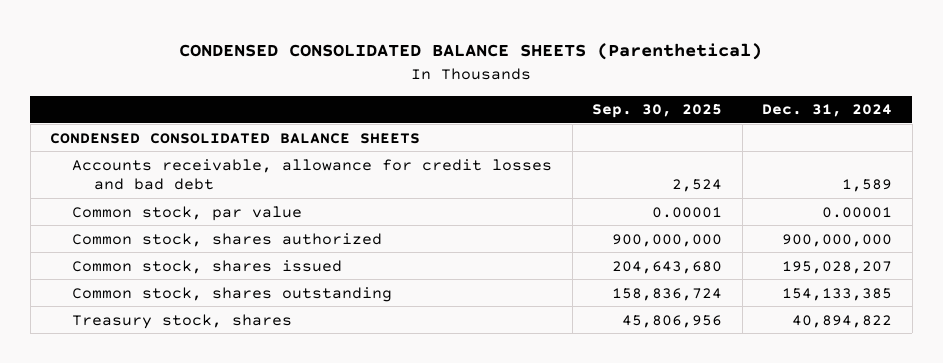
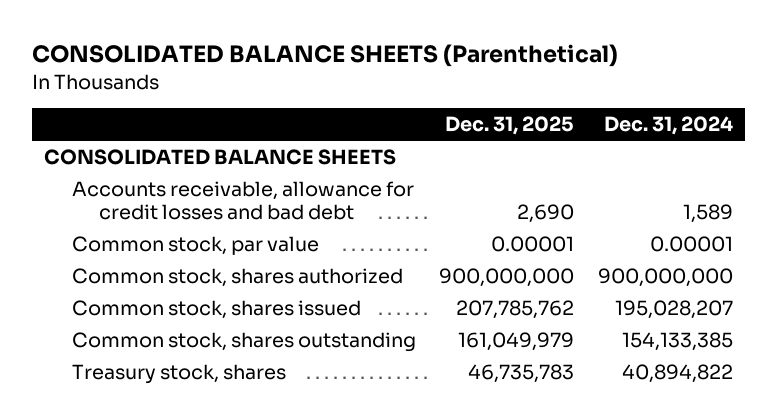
[179,43,763,61] CONDENSED CONSOLIDATED BALANCE SHEETS (Parenthetical) -> [32,44,619,68] CONSOLIDATED BALANCE SHEETS (Parenthetical)
[592,104,723,119] Sep. 30, 2025 -> none
none -> [445,116,575,136] Dec. 31, 2025
[50,132,421,144] CONDENSED CONSOLIDATED BALANCE SHEETS -> [44,149,397,166] CONSOLIDATED BALANCE SHEETS

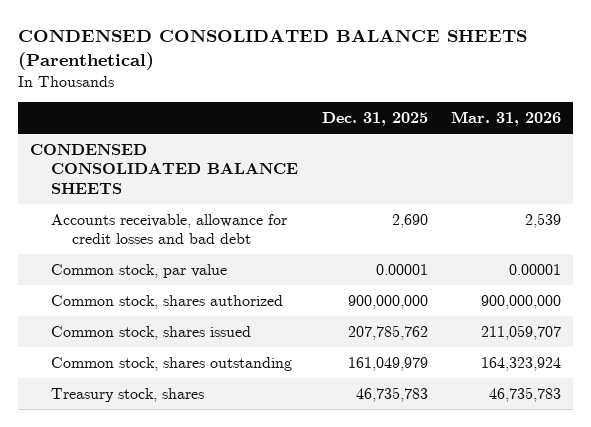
[32,44,619,68] CONSOLIDATED BALANCE SHEETS (Parenthetical) -> [18,29,528,71] CONDENSED CONSOLIDATED BALANCE SHEETS (Parenthetical)
[603,116,733,136] Dec. 31, 2024 -> none
none -> [451,111,562,127] Mar. 31, 2026
[44,149,397,166] CONSOLIDATED BALANCE SHEETS -> [29,143,298,194] CONDENSED CONSOLIDATED BALANCE SHEETS

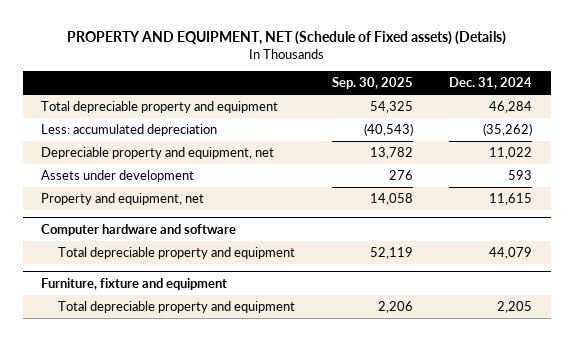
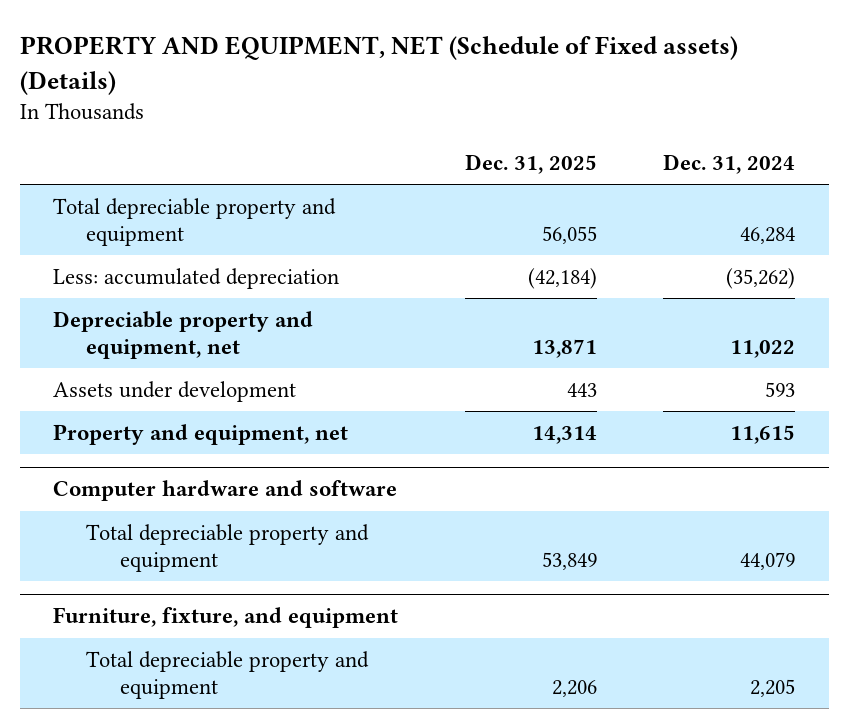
[331,76,413,89] Sep. 30, 2025 -> none
none -> [464,153,597,174] Dec. 31, 2025
[41,277,228,290] Furniture, fixture and equipment -> [52,607,398,629] Furniture, fixture, and equipment

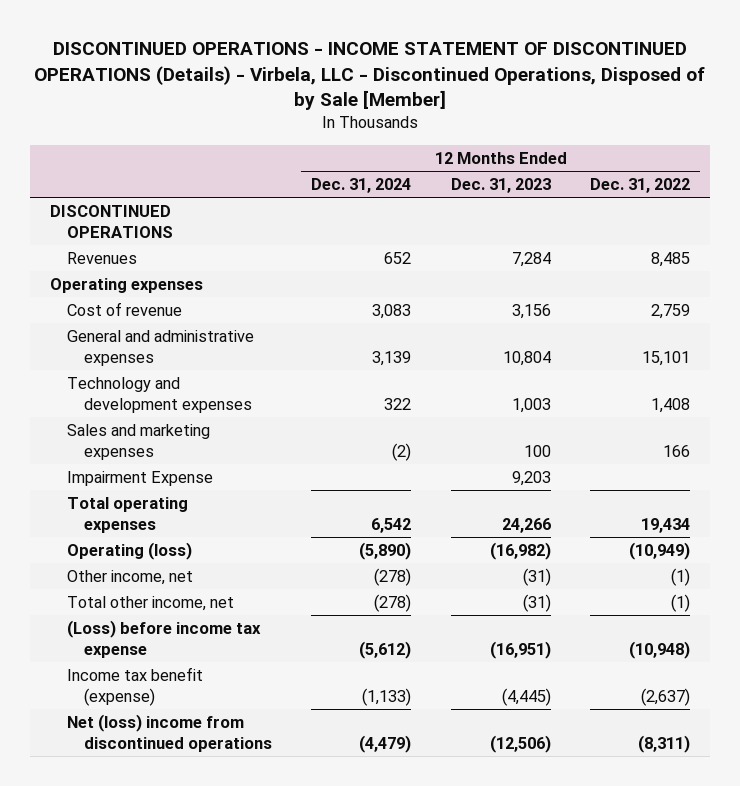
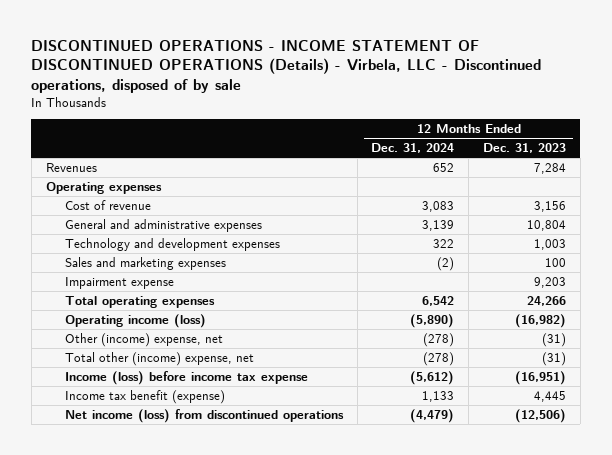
[33,42,705,111] DISCONTINUED OPERATIONS - INCOME STATEMENT OF DISCONTINUED OPERATIONS (Details) - Virbela, LLC - Discontinued Operations, Disposed of by Sale [Member] -> [31,39,542,93] DISCONTINUED OPERATIONS - INCOME STATEMENT OF DISCONTINUED OPERATIONS (Details) - Virbela, LLC - Discontinued operations, disposed of by sale
[590,177,691,193] Dec. 31, 2022 -> none
[49,204,173,238] DISCONTINUED OPERATIONS -> none
[66,470,213,486] Impairment Expense -> [64,276,174,289] Impairment expense
[66,541,192,560] Operating (loss) -> [64,313,206,328] Operating income (loss)
[66,569,193,585] Other income, net -> [64,332,223,347] Other (income) expense, net
[66,595,234,611] Total other income, net -> [64,351,254,366] Total other (income) expense, net
[66,619,261,658] (Loss) before income tax expense -> [64,370,308,385] Income (loss) before income tax expense
[362,687,412,706] (1,133) -> [422,390,455,402] 1,133
[501,687,551,706] (4,445) -> [534,390,567,402] 4,445
[66,713,272,752] Net (loss) income from discontinued operations -> [64,408,344,423] Net income (loss) from discontinued operations

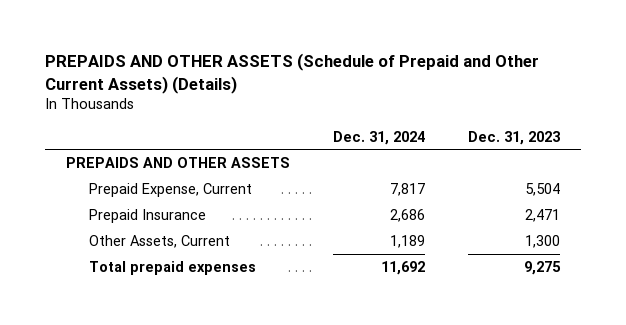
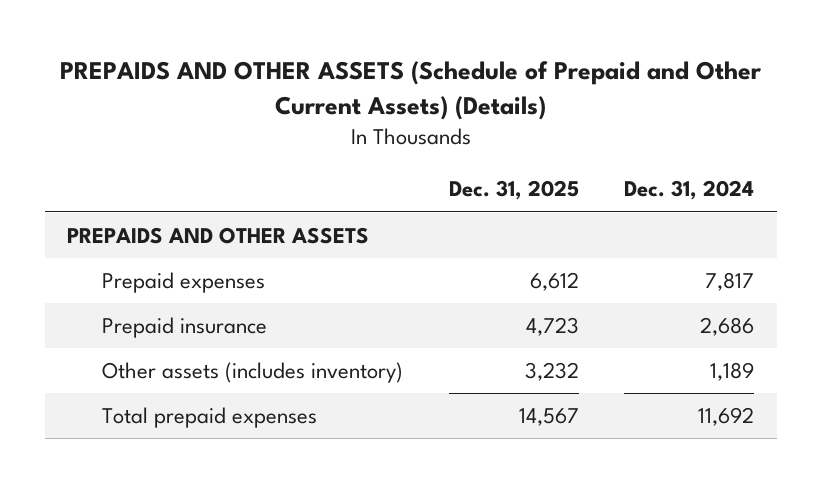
[468,130,561,145] Dec. 31, 2023 -> none
none -> [448,180,579,201] Dec. 31, 2025
[88,183,252,198] Prepaid Expense, Current -> [102,272,266,294] Prepaid expenses
[88,209,206,224] Prepaid Insurance -> [102,317,268,339] Prepaid insurance
[88,235,230,249] Other Assets, Current -> [102,362,404,384] Other assets (includes inventory)

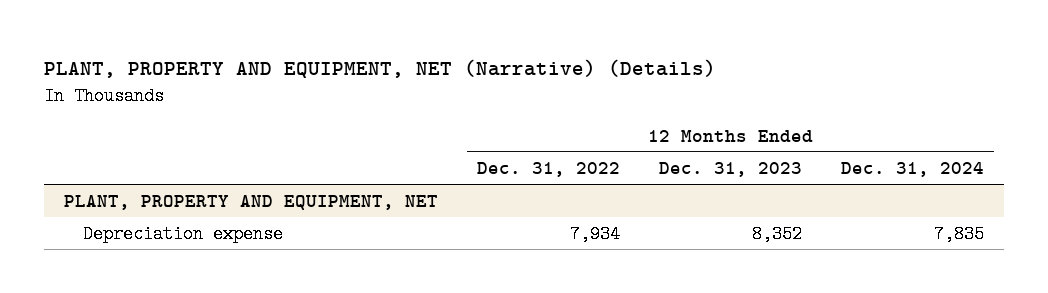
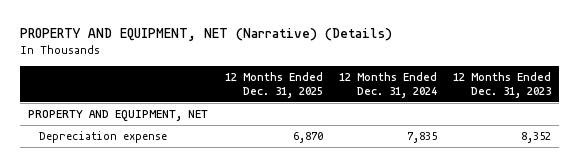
[44,58,717,78] PLANT, PROPERTY AND EQUIPMENT, NET (Narrative) (Details) -> [20,28,393,42] PROPERTY AND EQUIPMENT, NET (Narrative) (Details)
[477,161,621,177] Dec. 31, 2022 -> none
none -> [224,71,323,99] 12 Months Ended Dec. 31, 2025
[64,194,439,210] PLANT, PROPERTY AND EQUIPMENT, NET -> [28,109,209,122] PROPERTY AND EQUIPMENT, NET

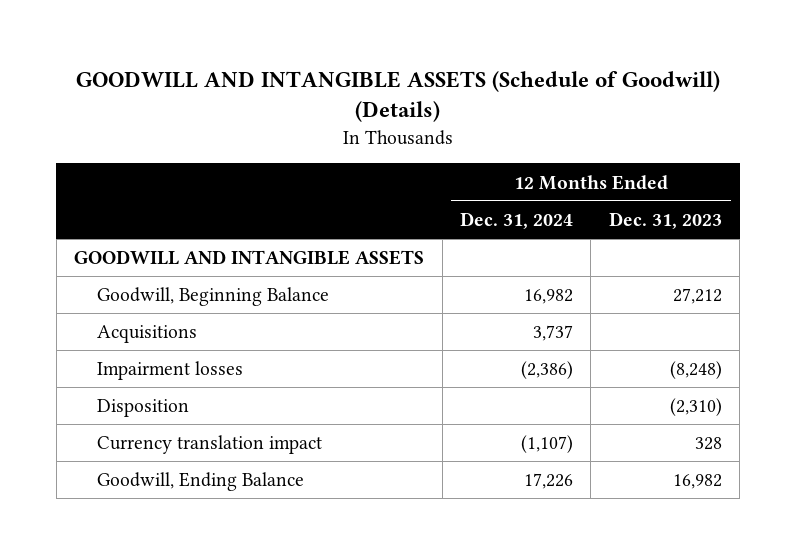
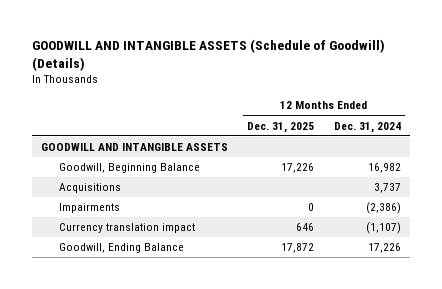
[608,211,722,229] Dec. 31, 2023 -> none
none -> [247,121,315,133] Dec. 31, 2025
[96,399,189,418] Disposition -> none
[96,361,243,381] Impairment losses -> [58,203,120,214] Impairments

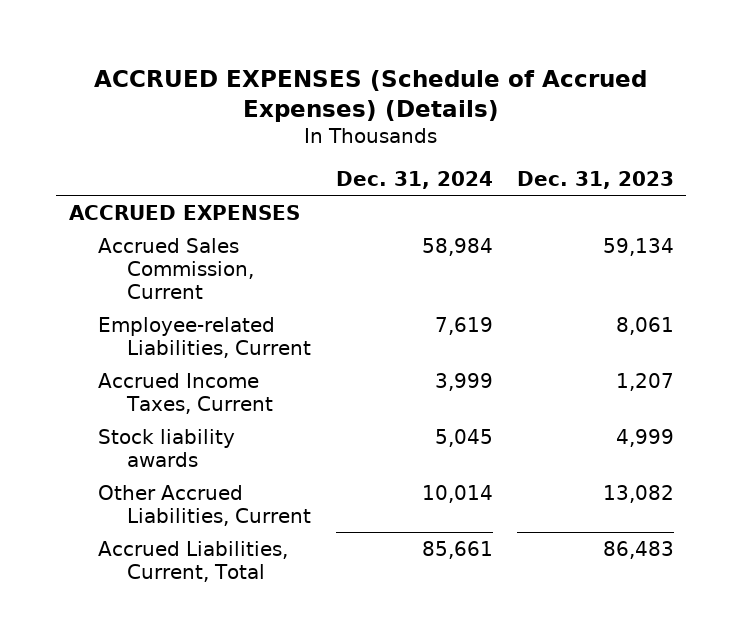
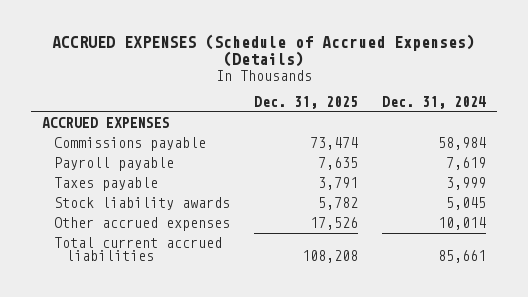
[516,170,674,189] Dec. 31, 2023 -> none
none -> [253,95,358,109] Dec. 31, 2025
[97,237,255,299] Accrued Sales Commission, Current -> [53,137,206,152] Commissions payable
[97,316,312,358] Employee-related Liabilities, Current -> [53,157,174,172] Payroll payable
[97,372,274,414] Accrued Income Taxes, Current -> [53,177,158,192] Taxes payable
[97,484,312,526] Other Accrued Liabilities, Current -> [53,217,230,232] Other accrued expenses
[97,540,288,582] Accrued Liabilities, Current, Total -> [53,237,222,262] Total current accrued liabilities

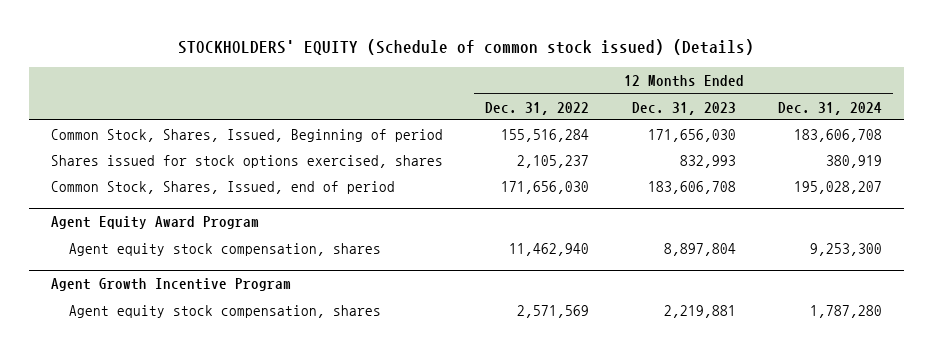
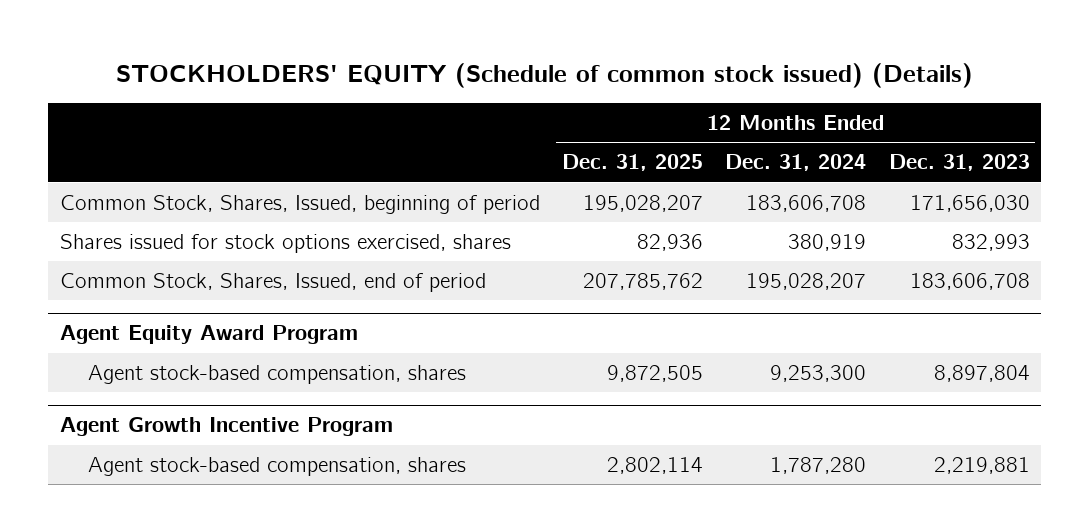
[485,101,590,115] Dec. 31, 2022 -> none
none -> [562,154,704,172] Dec. 31, 2025
[50,128,443,142] Common Stock, Shares, Issued, Beginning of period -> [59,194,540,214] Common Stock, Shares, Issued, beginning of period
[68,242,381,256] Agent equity stock compensation, shares -> [87,364,466,384] Agent stock-based compensation, shares
[68,304,381,318] Agent equity stock compensation, shares -> [87,456,466,476] Agent stock-based compensation, shares

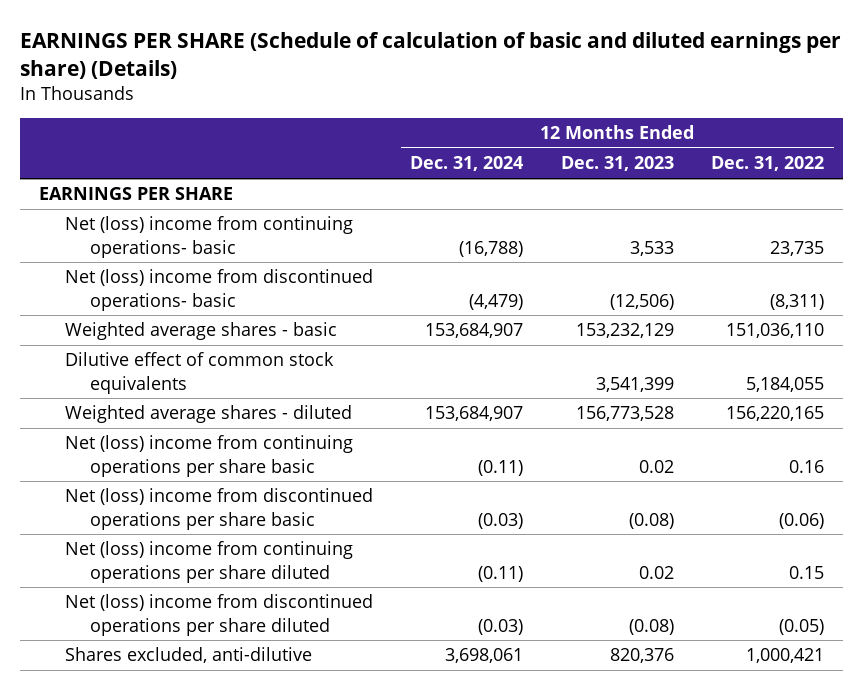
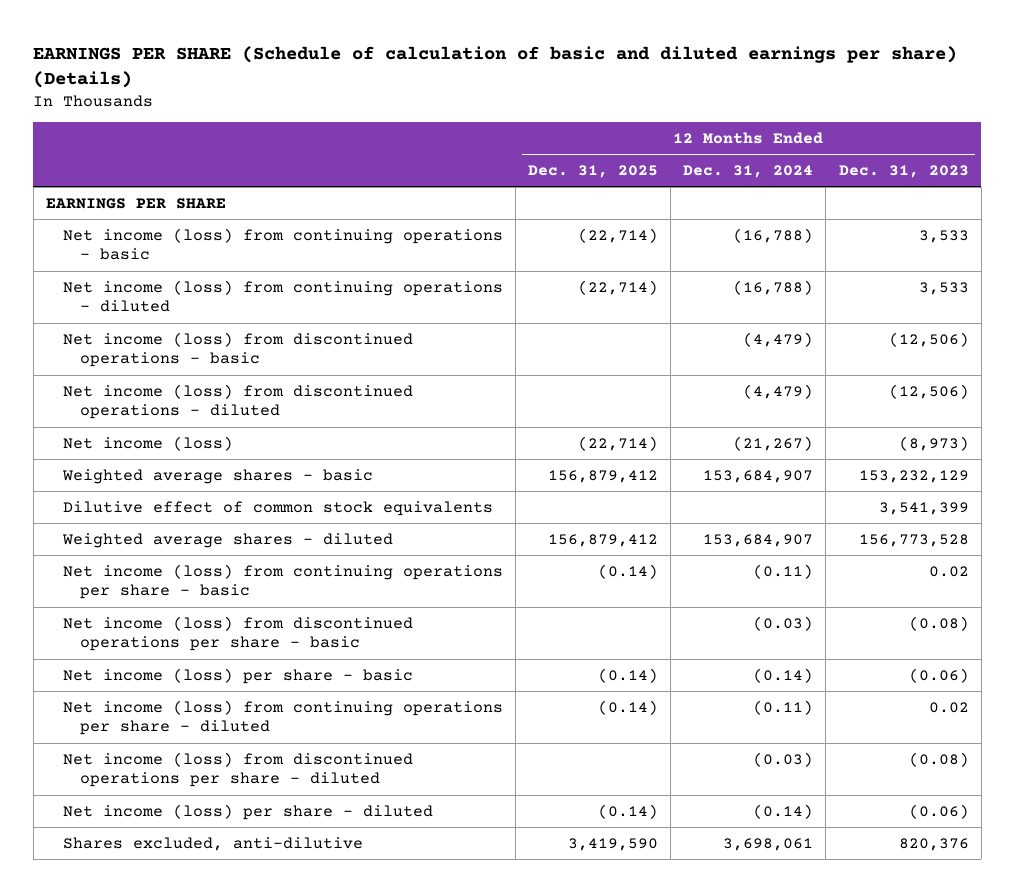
[711,156,825,172] Dec. 31, 2022 -> none
none -> [528,165,659,179] Dec. 31, 2025
[64,216,353,258] Net (loss) income from continuing operations- basic -> [62,227,503,261] Net income (loss) from continuing operations - basic
none -> [62,279,503,313] Net income (loss) from continuing operations - diluted
[64,269,373,311] Net (loss) income from discontinued operations- basic -> [62,331,413,368] Net income (loss) from discontinued operations - basic
none -> [62,383,413,420] Net income (loss) from discontinued operations - diluted
none -> [62,435,233,451] Net income (loss)
[64,435,353,477] Net (loss) income from continuing operations per share basic -> [62,563,503,600] Net income (loss) from continuing operations per share - basic
[64,488,373,530] Net (loss) income from discontinued operations per share basic -> [62,615,413,652] Net income (loss) from discontinued operations per share - basic
none -> [62,667,413,684] Net income (loss) per share - basic
[64,541,353,583] Net (loss) income from continuing operations per share diluted -> [62,699,503,736] Net income (loss) from continuing operations per share - diluted
[64,594,373,636] Net (loss) income from discontinued operations per share diluted -> [62,751,413,788] Net income (loss) from discontinued operations per share - diluted
none -> [62,803,433,820] Net income (loss) per share - diluted

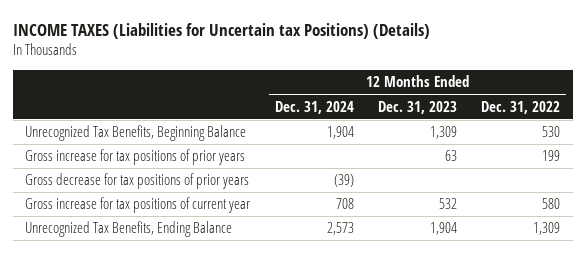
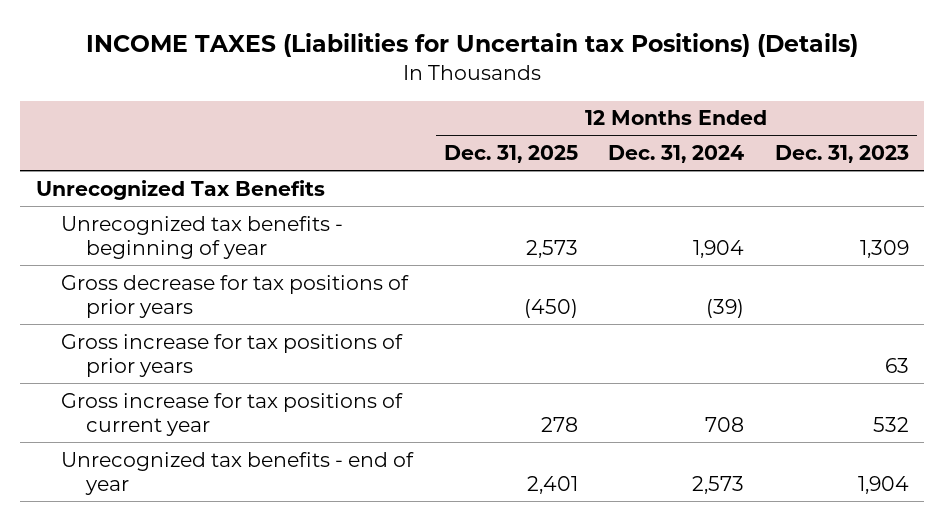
[481,100,561,114] Dec. 31, 2022 -> none
none -> [443,145,578,164] Dec. 31, 2025
none -> [35,179,325,200] Unrecognized Tax Benefits
[25,125,247,142] Unrecognized Tax Benefits, Beginning Balance -> [60,215,343,260] Unrecognized tax benefits - beginning of year
[25,149,246,166] Gross increase for tax positions of prior years -> [60,333,403,378] Gross increase for tax positions of prior years
[25,221,233,238] Unrecognized Tax Benefits, Ending Balance -> [60,451,414,496] Unrecognized tax benefits - end of year

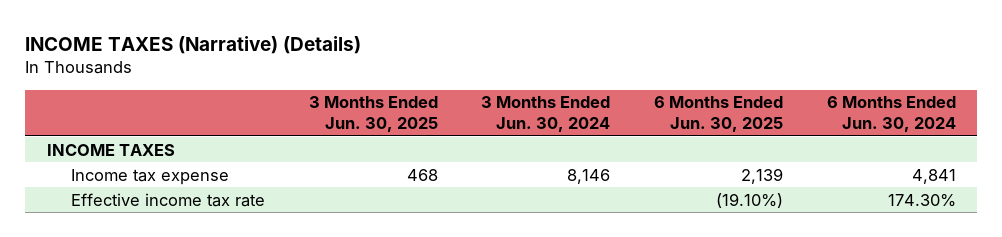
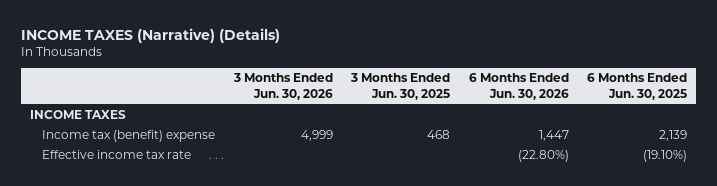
[481,96,611,133] 3 Months Ended Jun. 30, 2024 -> none
[826,96,956,133] 6 Months Ended Jun. 30, 2024 -> none
none -> [232,73,333,100] 3 Months Ended Jun. 30, 2026
none -> [468,73,569,100] 6 Months Ended Jun. 30, 2026
[70,168,229,185] Income tax expense -> [42,130,216,143] Income tax (benefit) expense

